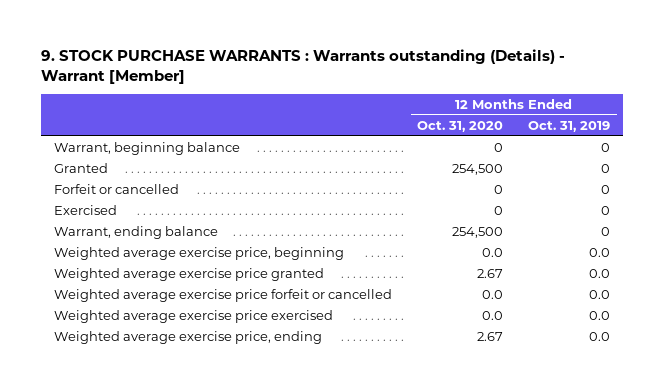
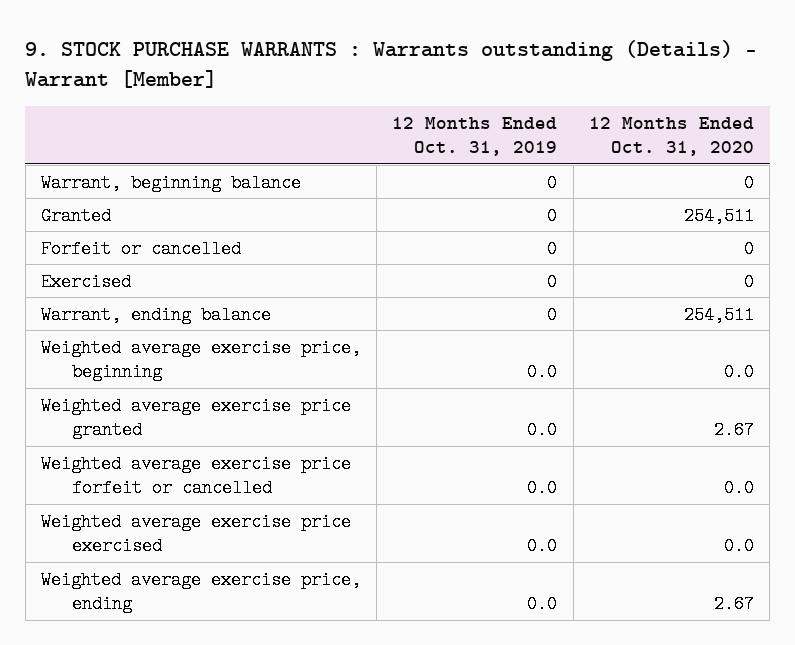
[451,163,503,175] 254,500 -> [683,206,754,225] 254,511
[451,226,503,238] 254,500 -> [683,305,754,324] 254,511

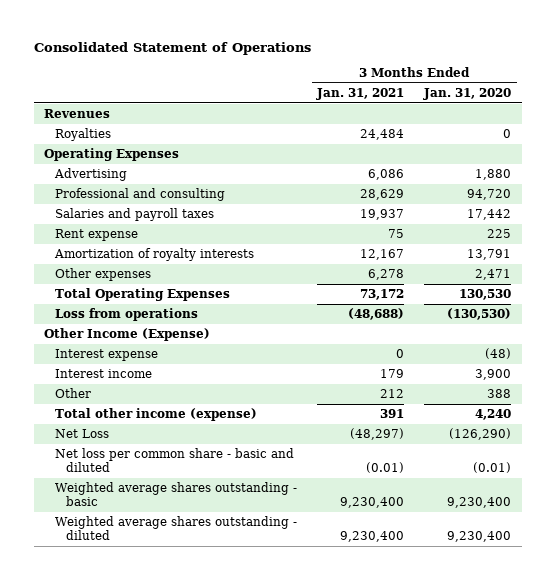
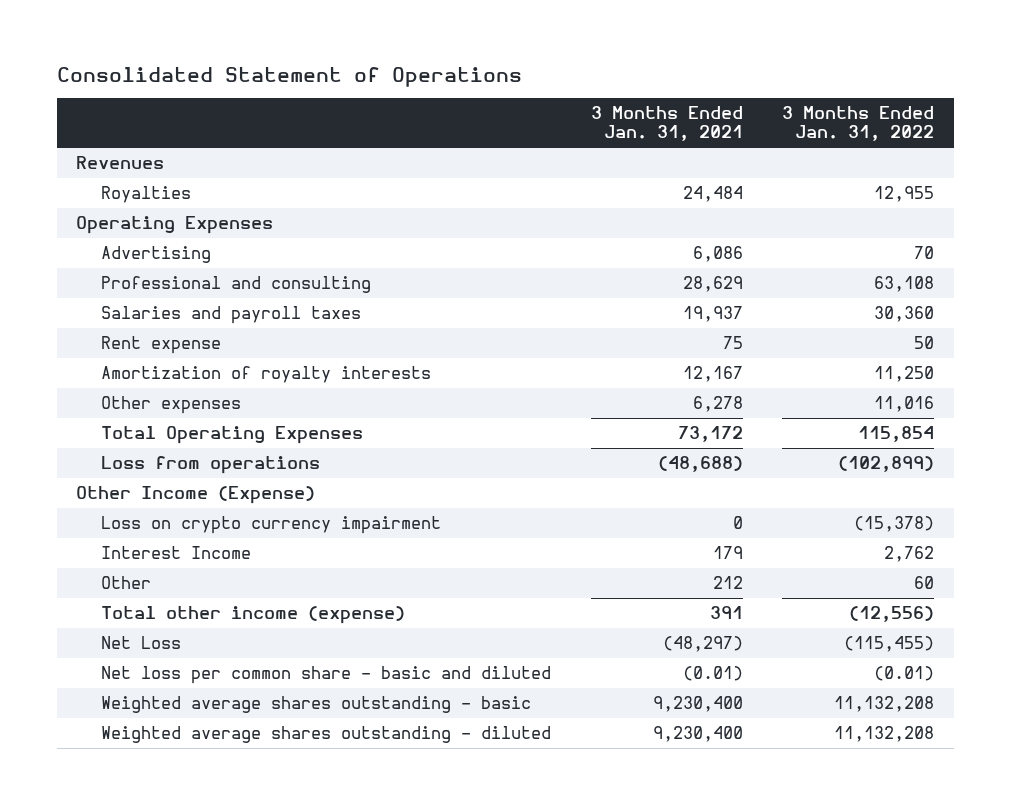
[423,88,512,101] Jan. 31, 2020 -> none
none -> [782,106,935,142] 3 Months Ended Jan. 31, 2022
[54,349,158,362] Interest expense -> none
none -> [100,516,441,535] Loss on crypto currency impairment
[54,369,152,379] Interest income -> [100,546,251,560] Interest Income

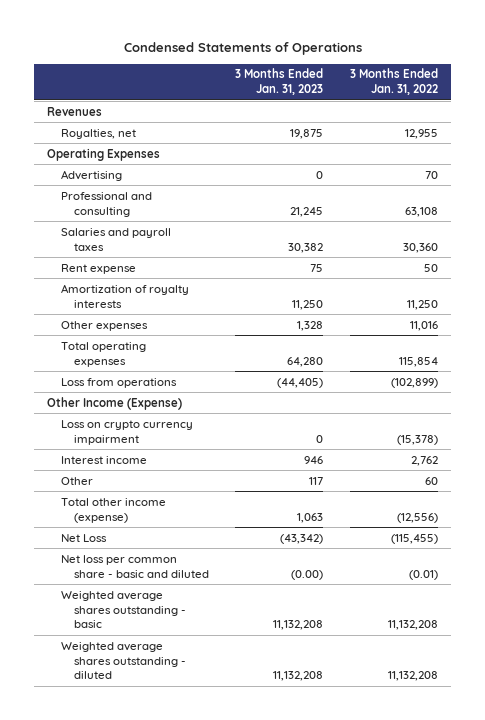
[56,66,522,87] Consolidated Statement of Operations -> [123,42,362,56] Condensed Statements of Operations
[590,106,743,142] 3 Months Ended Jan. 31, 2021 -> none
none -> [235,68,324,96] 3 Months Ended Jan. 31, 2023
[100,186,191,204] Royalties -> [60,128,136,139] Royalties, net
[100,426,363,445] Total Operating Expenses -> [60,341,146,367] Total operating expenses
[100,546,251,560] Interest Income -> [60,455,147,464] Interest income

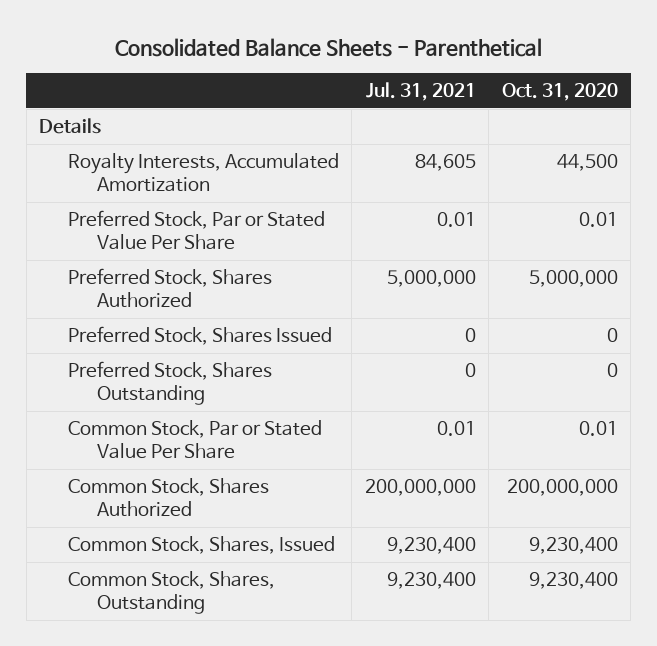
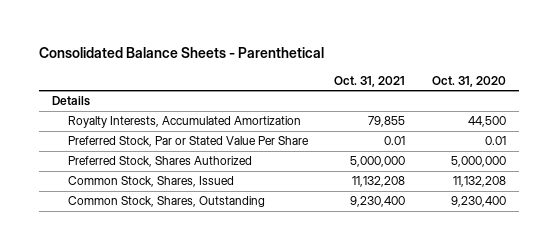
[365,82,476,102] Jul. 31, 2021 -> none
none -> [334,75,406,87] Oct. 31, 2021
[67,326,332,346] Preferred Stock, Shares Issued -> none
[67,361,272,405] Preferred Stock, Shares Outstanding -> none
[67,420,322,459] Common Stock, Par or Stated Value Per Share -> none
[67,478,269,517] Common Stock, Shares Authorized -> none
[528,537,618,555] 9,230,400 -> [452,176,506,188] 11,132,208

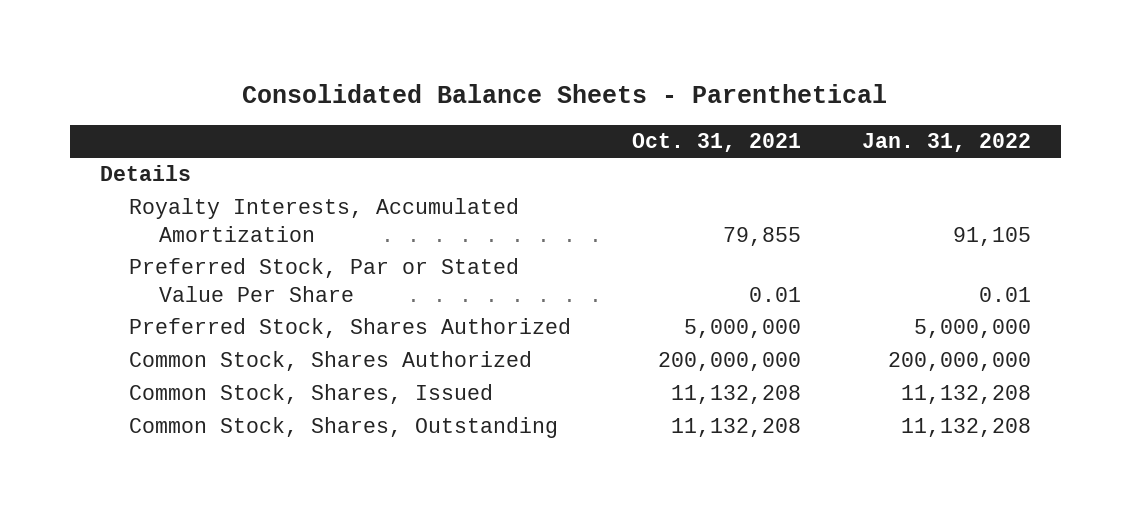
[431,75,506,87] Oct. 31, 2020 -> none
none -> [861,133,1031,153] Jan. 31, 2022
none -> [129,351,533,372] Common Stock, Shares Authorized
[350,196,406,208] 9,230,400 -> [670,418,801,438] 11,132,208

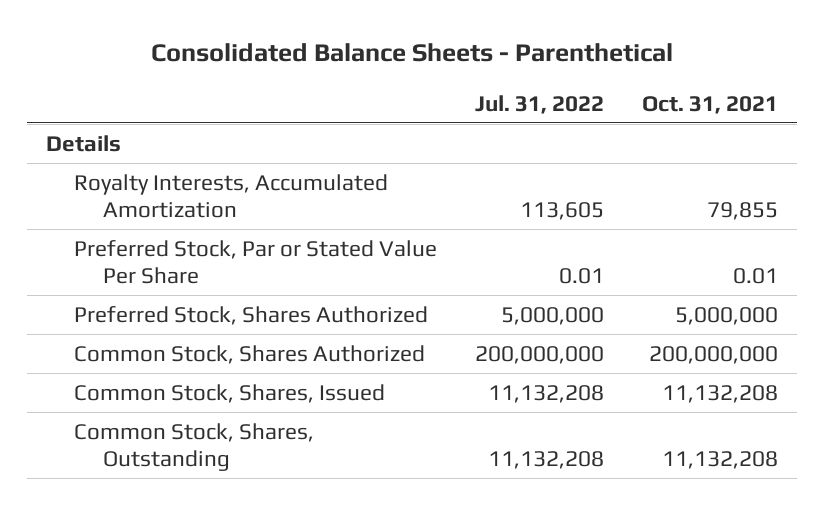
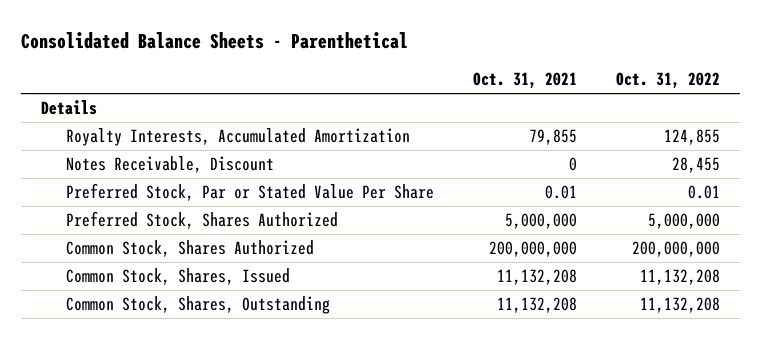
[475,94,605,114] Jul. 31, 2022 -> none
none -> [616,72,721,90] Oct. 31, 2022
none -> [65,156,274,174] Notes Receivable, Discount

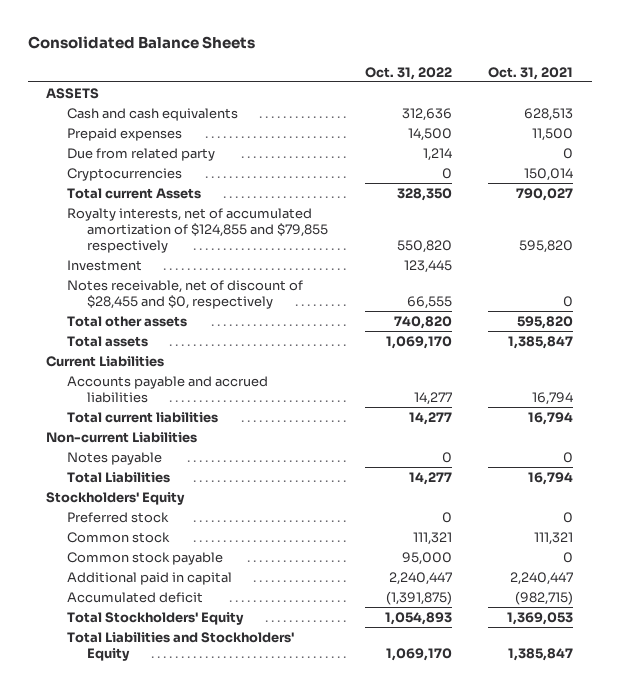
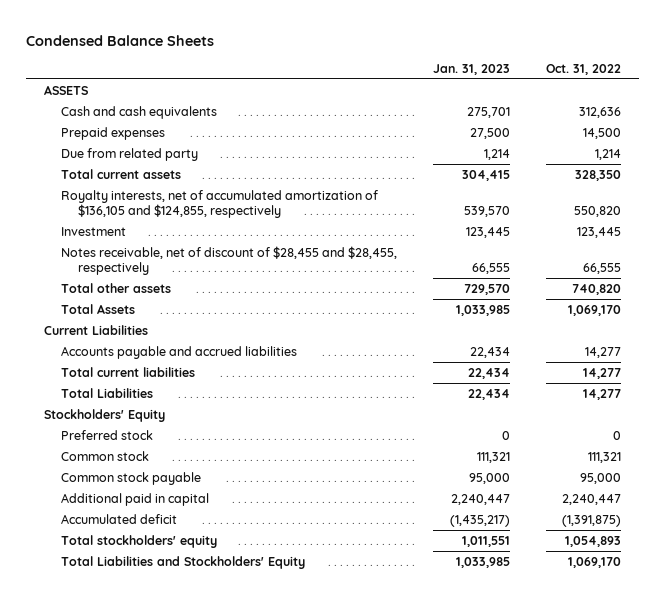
[27,36,255,50] Consolidated Balance Sheets -> [26,34,215,46] Condensed Balance Sheets
[488,66,574,80] Oct. 31, 2021 -> none
none -> [432,63,510,75] Jan. 31, 2023
[66,167,182,181] Cryptocurrencies -> none
[66,187,201,199] Total current Assets -> [60,168,181,179] Total current assets
[66,207,328,254] Royalty interests, net of accumulated amortization of $124,855 and $79,855 respectively -> [60,189,378,219] Royalty interests, net of accumulated amortization of $136,105 and $124,855, respectively
[66,279,303,309] Notes receivable, net of discount of $28,455 and $0, respectively -> [60,245,397,276] Notes receivable, net of discount of $28,455 and $28,455, respectively
[66,335,148,347] Total assets -> [60,303,135,314] Total Assets
[46,431,198,443] Non-current Liabilities -> none
[66,451,162,465] Notes payable -> none
[66,611,244,625] Total Stockholders' Equity -> [60,534,217,548] Total stockholders' equity

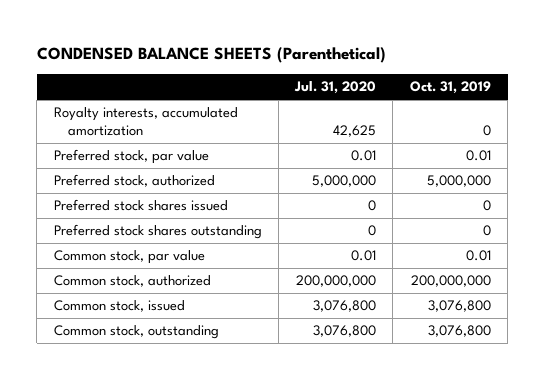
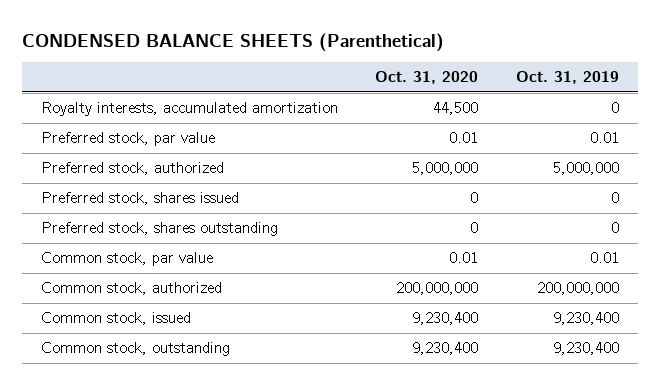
[294,81,377,95] Jul. 31, 2020 -> none
none -> [375,71,479,85] Oct. 31, 2020
[53,199,228,212] Preferred stock shares issued -> [41,192,240,206] Preferred stock, shares issued
[53,224,262,240] Preferred stock shares outstanding -> [41,222,279,237] Preferred stock, shares outstanding
[427,300,491,313] 3,076,800 -> [552,312,619,326] 9,230,400
[427,325,491,338] 3,076,800 -> [552,342,619,356] 9,230,400

